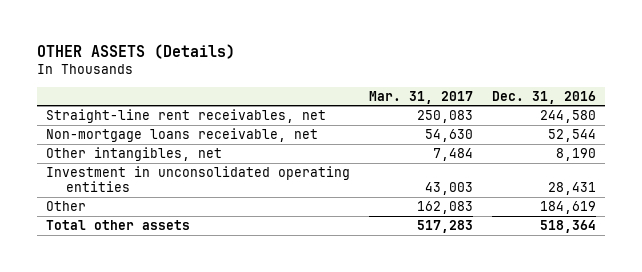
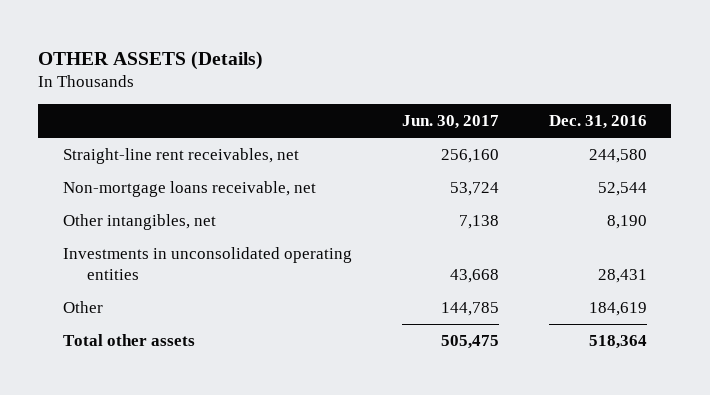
[368,90,473,104] Mar. 31, 2017 -> none
none -> [401,115,499,130] Jun. 30, 2017
[46,166,351,193] Investment in unconsolidated operating entities -> [63,246,353,280] Investments in unconsolidated operating entities

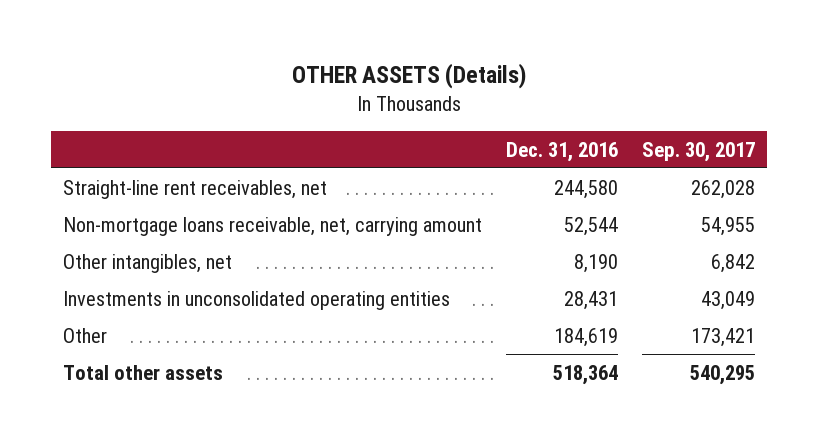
[401,115,499,130] Jun. 30, 2017 -> none
none -> [641,141,755,162] Sep. 30, 2017
[63,180,317,197] Non-mortgage loans receivable, net -> [63,216,483,236] Non-mortgage loans receivable, net, carrying amount

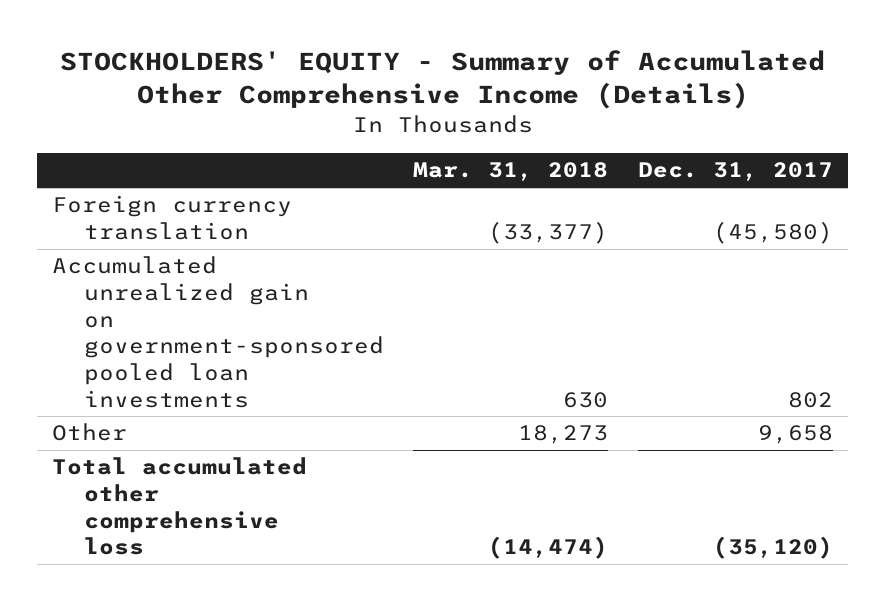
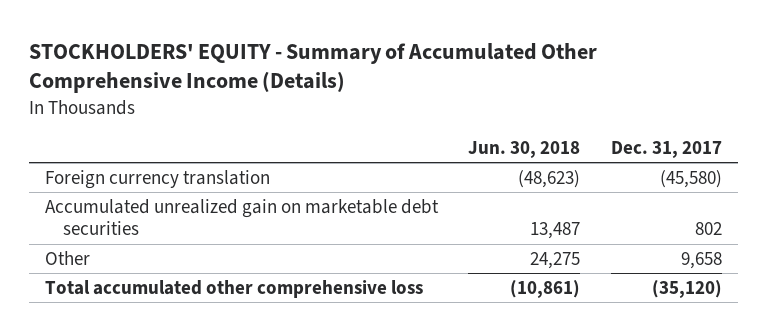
[413,162,609,182] Mar. 31, 2018 -> none
none -> [468,140,581,158] Jun. 30, 2018
[52,256,384,408] Accumulated unrealized gain on government-sponsored pooled loan investments -> [44,198,439,236] Accumulated unrealized gain on marketable debt securities

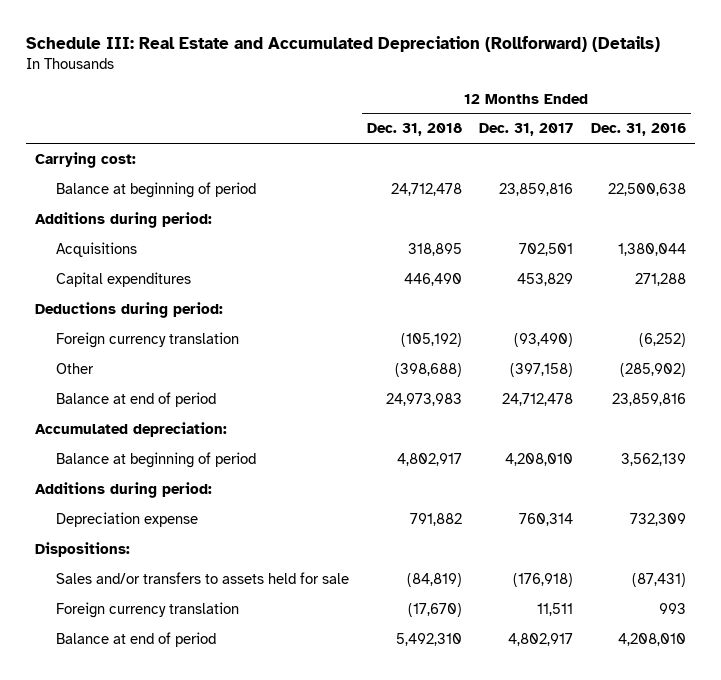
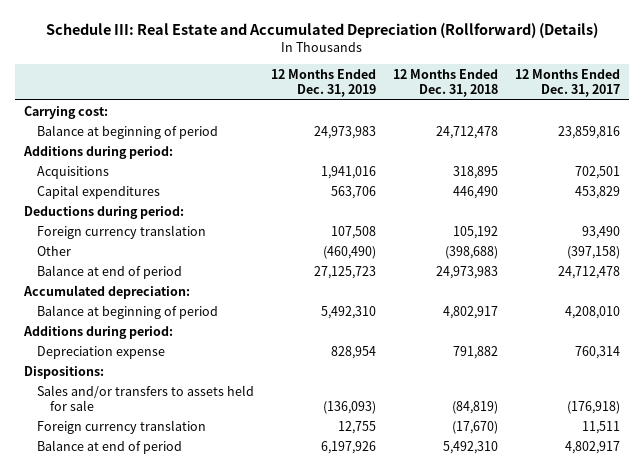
[591,123,687,137] Dec. 31, 2016 -> none
none -> [270,69,376,98] 12 Months Ended Dec. 31, 2019
[400,332,462,347] (105,192) -> [452,225,498,239] 105,192
[514,332,574,347] (93,490) -> [582,225,621,239] 93,490

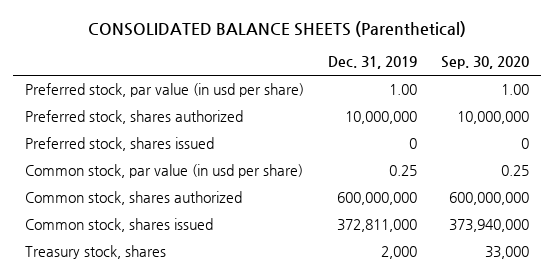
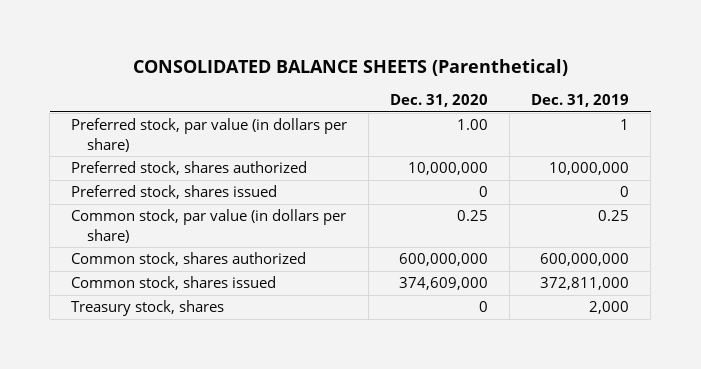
[441,56,530,70] Sep. 30, 2020 -> none
none -> [390,94,489,108] Dec. 31, 2020
[25,83,305,98] Preferred stock, par value (in usd per share) -> [71,118,348,152] Preferred stock, par value (in dollars per share)
[389,84,418,96] 1.00 -> [620,119,630,131] 1
[25,164,304,179] Common stock, par value (in usd per share) -> [71,209,347,243] Common stock, par value (in dollars per share)

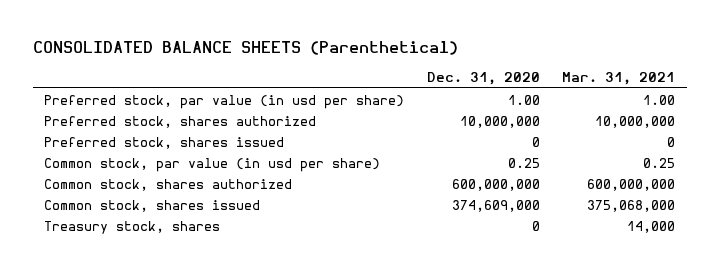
[531,94,630,108] Dec. 31, 2019 -> none
none -> [562,71,676,85] Mar. 31, 2021
[71,118,348,152] Preferred stock, par value (in dollars per share) -> [43,94,404,109] Preferred stock, par value (in usd per share)
[71,209,347,243] Common stock, par value (in dollars per share) -> [43,157,380,172] Common stock, par value (in usd per share)

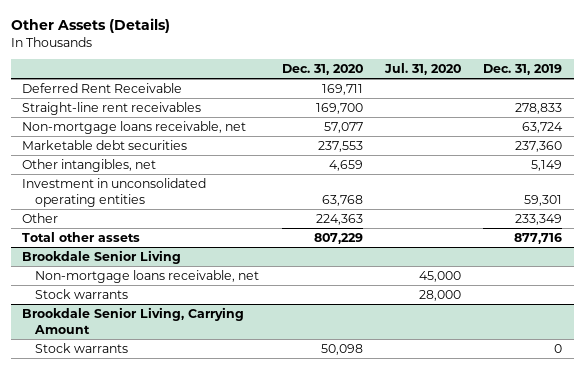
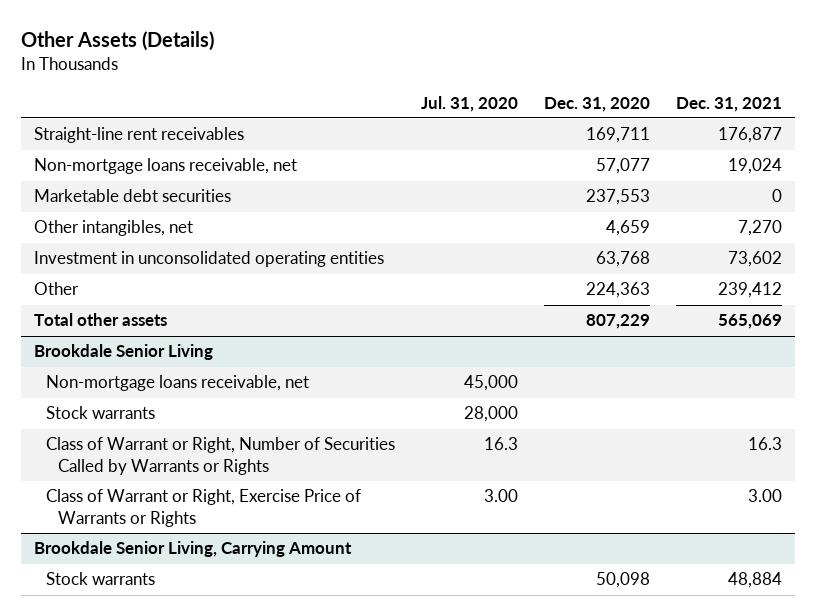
[483,64,563,76] Dec. 31, 2019 -> none
none -> [676,96,783,112] Dec. 31, 2021
[22,83,183,94] Deferred Rent Receivable -> none
[315,103,363,115] 169,700 -> [586,127,651,144] 169,711
none -> [45,437,395,475] Class of Warrant or Right, Number of Securities Called by Warrants or Rights
none -> [45,489,361,527] Class of Warrant or Right, Exercise Price of Warrants or Rights

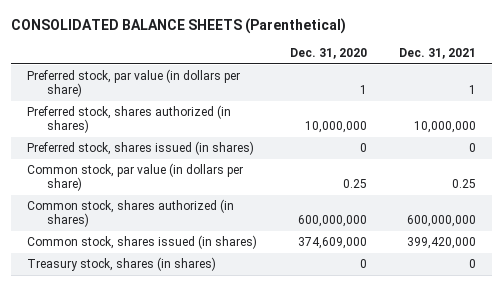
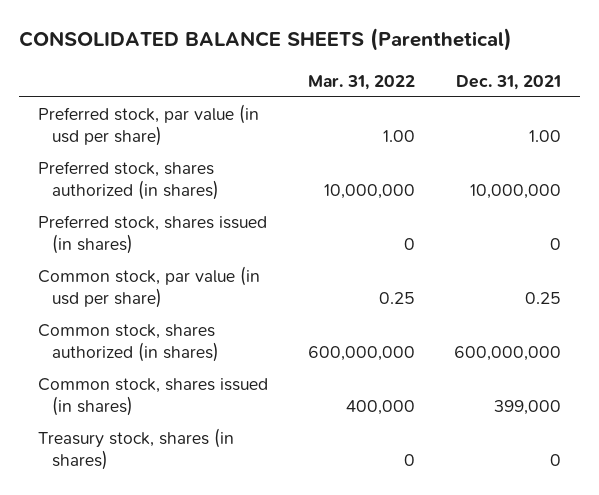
[289,48,367,60] Dec. 31, 2020 -> none
none -> [307,74,415,90] Mar. 31, 2022
[27,69,241,98] Preferred stock, par value (in dollars per share) -> [38,104,260,147] Preferred stock, par value (in usd per share)
[469,85,477,95] 1 -> [528,130,561,143] 1.00
[27,163,244,192] Common stock, par value (in dollars per share) -> [38,266,261,309] Common stock, par value (in usd per share)
[407,237,477,250] 399,420,000 -> [493,400,561,416] 399,000

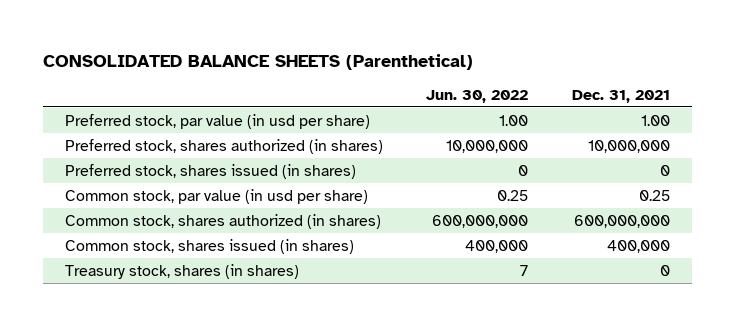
[307,74,415,90] Mar. 31, 2022 -> none
none -> [426,89,529,103] Jun. 30, 2022
[493,400,561,416] 399,000 -> [607,239,671,253] 400,000

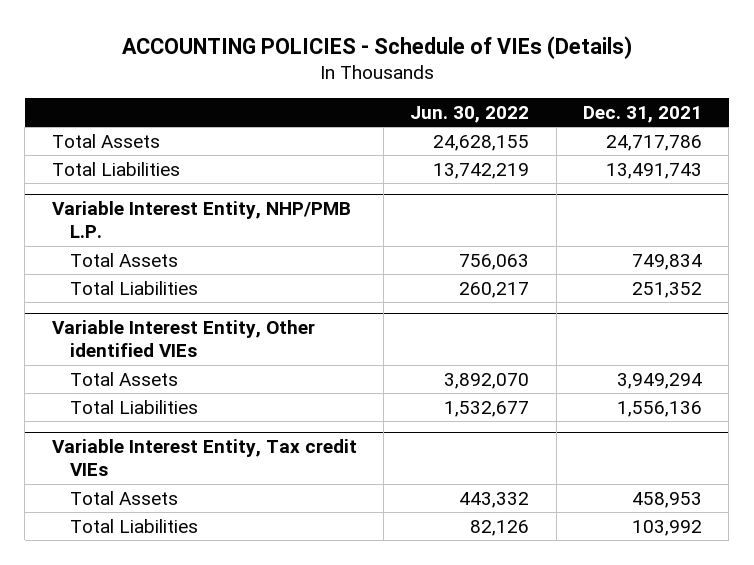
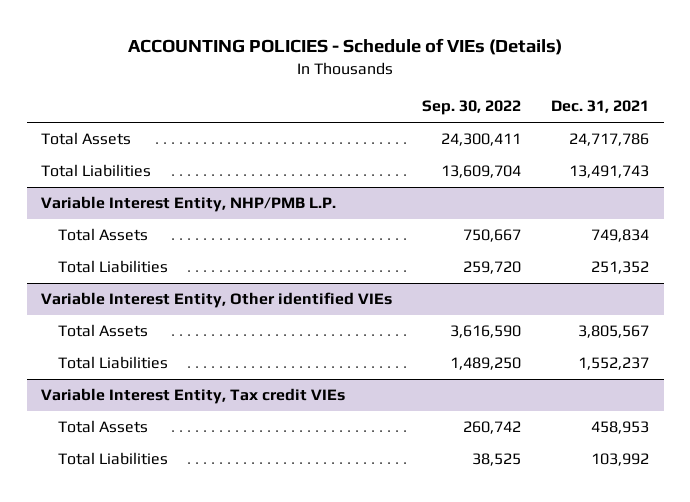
[410,106,530,124] Jun. 30, 2022 -> none
none -> [422,100,522,116] Sep. 30, 2022
[617,372,703,389] 3,949,294 -> [577,325,649,339] 3,805,567
[617,400,703,417] 1,556,136 -> [577,357,649,371] 1,552,237

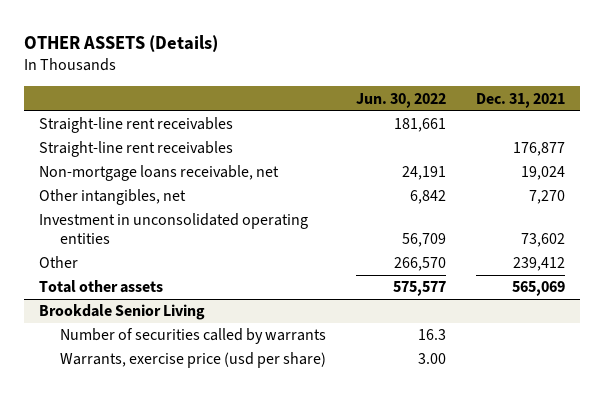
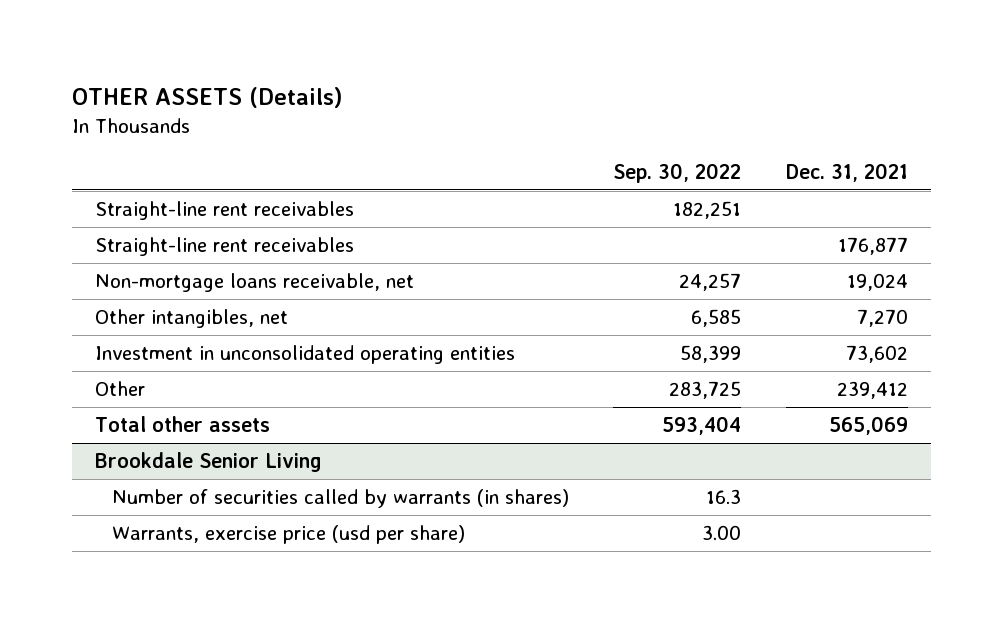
[355,92,446,108] Jun. 30, 2022 -> none
none -> [613,163,742,184] Sep. 30, 2022
[59,328,326,345] Number of securities called by warrants -> [111,489,569,509] Number of securities called by warrants (in shares)

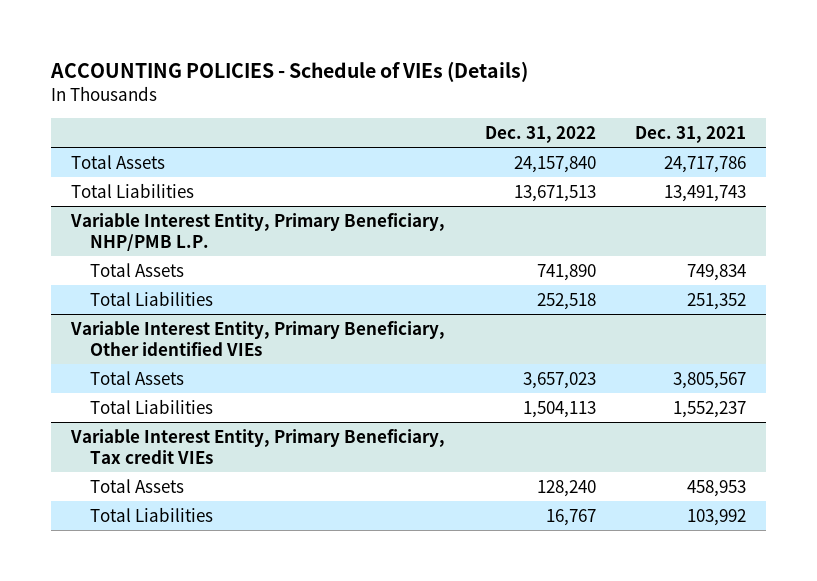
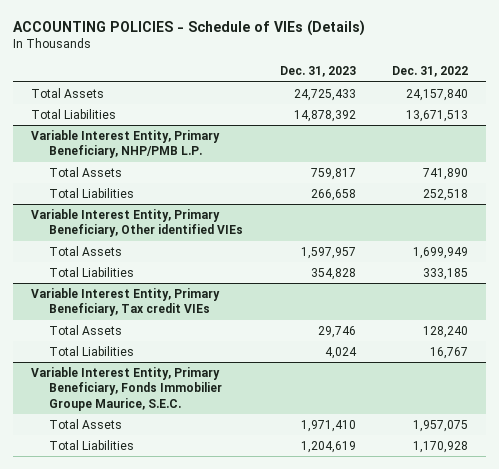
[635,126,747,144] Dec. 31, 2021 -> none
none -> [279,66,356,78] Dec. 31, 2023
[522,371,596,389] 3,657,023 -> [413,246,469,259] 1,699,949
[522,400,596,418] 1,504,113 -> [423,267,469,280] 333,185
none -> [31,366,223,411] Variable Interest Entity, Primary Beneficiary, Fonds Immobilier Groupe Maurice, S.E.C.
none -> [49,418,123,429] Total Assets
none -> [49,439,135,450] Total Liabilities

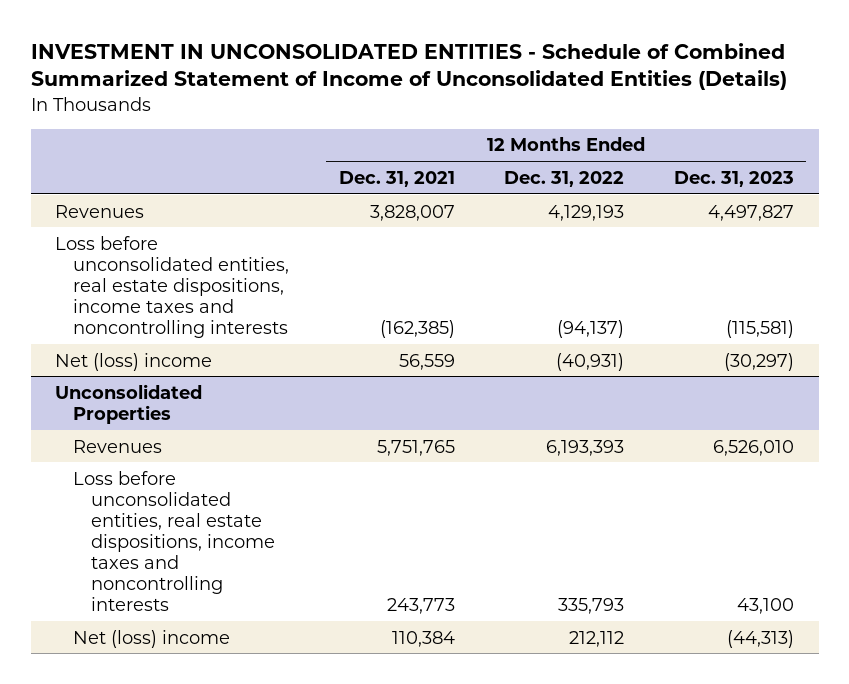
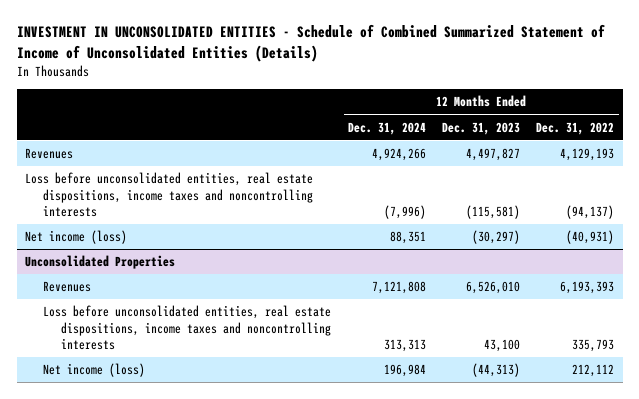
[338,170,455,187] Dec. 31, 2021 -> none
none -> [347,121,426,135] Dec. 31, 2024
[55,352,213,371] Net (loss) income -> [24,230,127,245] Net income (loss)
[73,629,231,648] Net (loss) income -> [43,363,146,378] Net income (loss)

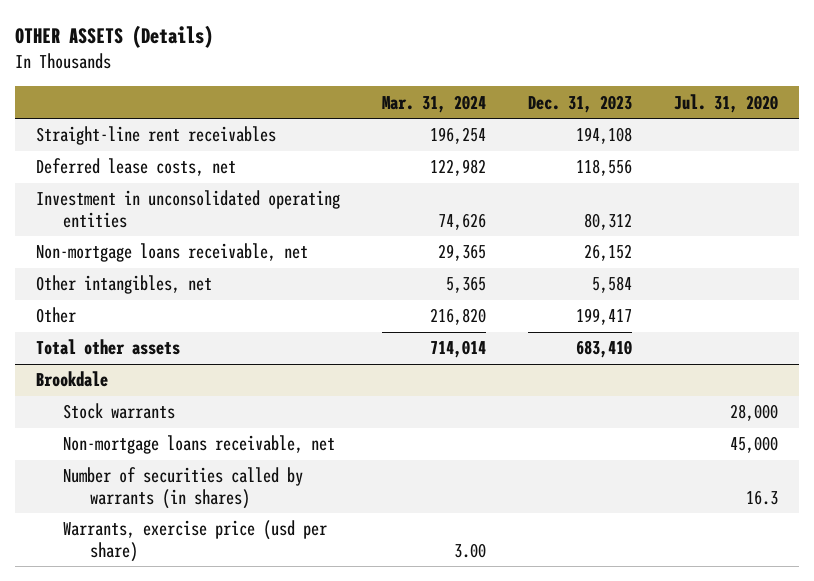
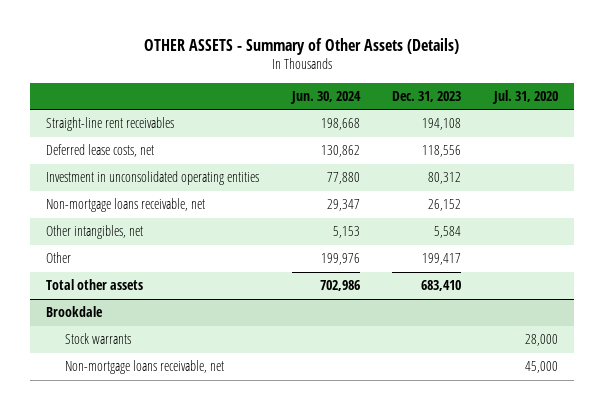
[15,25,214,49] OTHER ASSETS (Details) -> [144,37,460,55] OTHER ASSETS - Summary of Other Assets (Details)
[382,94,487,113] Mar. 31, 2024 -> none
none -> [289,90,361,104] Jun. 30, 2024
[62,467,303,509] Number of securities called by warrants (in shares) -> none
[62,520,327,562] Warrants, exercise price (usd per share) -> none

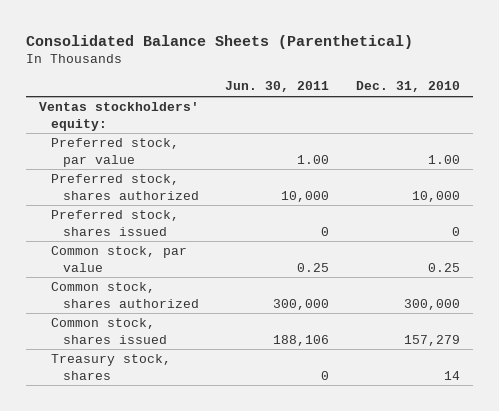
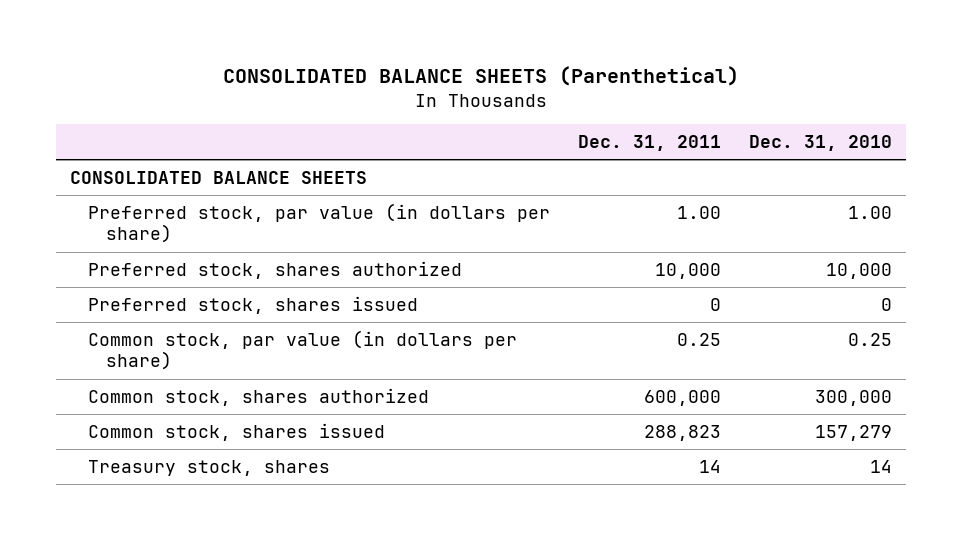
[25,34,413,49] Consolidated Balance Sheets (Parenthetical) -> [223,66,740,87] CONSOLIDATED BALANCE SHEETS (Parenthetical)
[225,81,330,93] Jun. 30, 2011 -> none
none -> [578,135,722,152] Dec. 31, 2011
[38,102,199,131] Ventas stockholders' equity: -> none
none -> [70,170,368,184] CONSOLIDATED BALANCE SHEETS
[50,138,179,167] Preferred stock, par value -> [88,202,551,244] Preferred stock, par value (in dollars per share)
[50,246,187,272] Common stock, par value -> [88,329,518,371] Common stock, par value (in dollars per share)

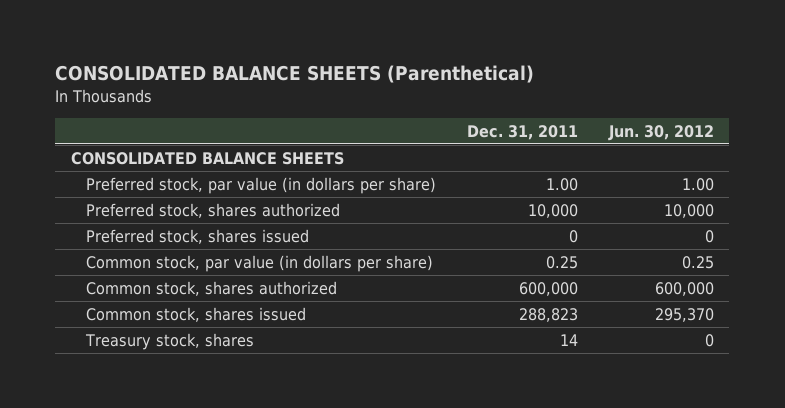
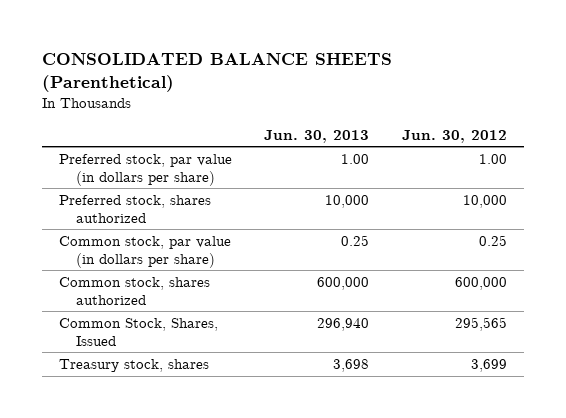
[466,124,578,140] Dec. 31, 2011 -> none
none -> [264,129,370,143] Jun. 30, 2013
[70,151,344,165] CONSOLIDATED BALANCE SHEETS -> none
[85,228,309,244] Preferred stock, shares issued -> none
[85,306,306,322] Common stock, shares issued -> [58,317,218,346] Common Stock, Shares, Issued
[654,307,714,322] 295,370 -> [455,316,508,331] 295,565
[704,333,714,347] 0 -> [471,358,508,372] 3,699

